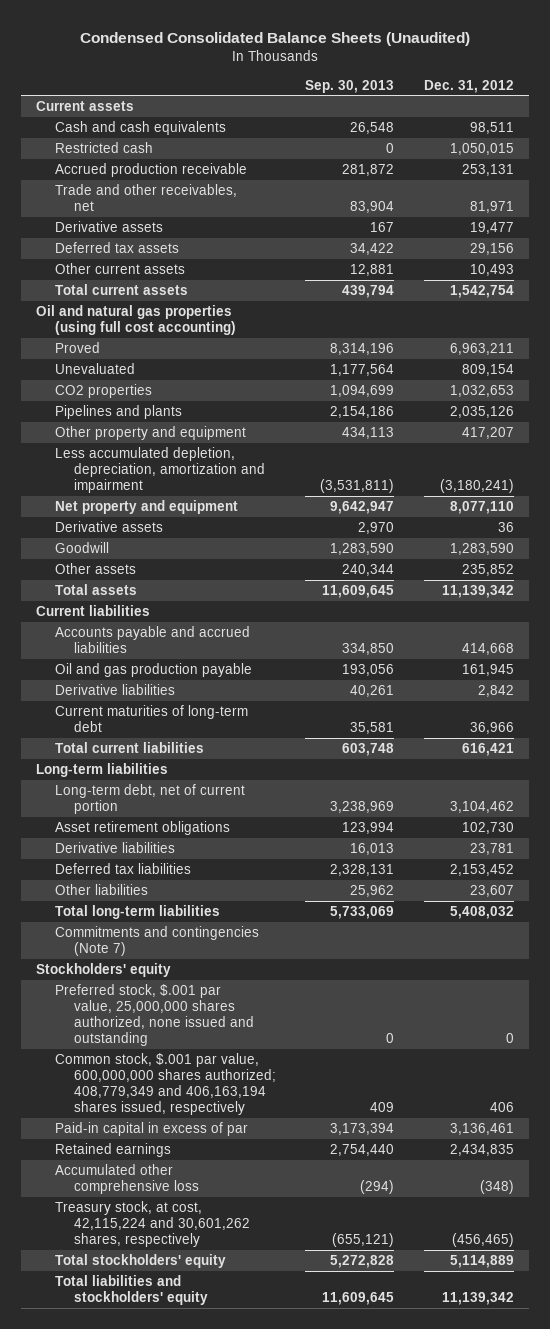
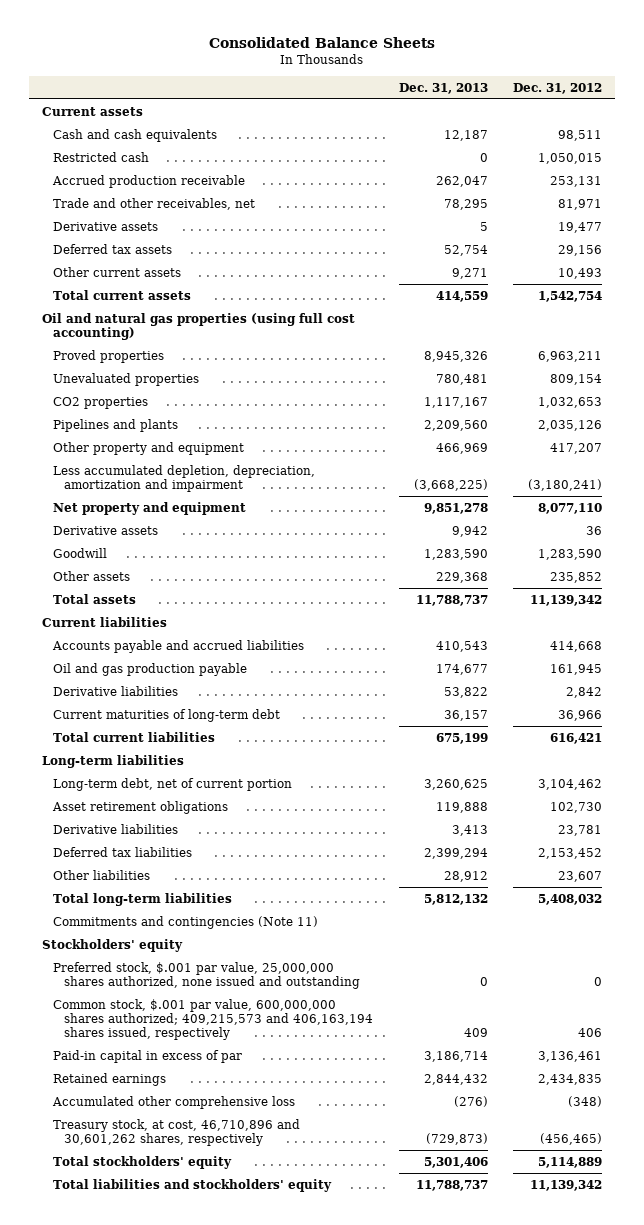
[80,31,471,46] Condensed Consolidated Balance Sheets (Unaudited) -> [209,36,436,48] Consolidated Balance Sheets
[305,79,395,93] Sep. 30, 2013 -> none
none -> [398,82,488,94] Dec. 31, 2013
[55,342,101,354] Proved -> [53,349,165,363] Proved properties
[55,363,136,375] Unevaluated -> [53,372,200,386] Unevaluated properties
[55,926,260,957] Commitments and contingencies (Note 7) -> [53,915,319,929] Commitments and contingencies (Note 11)
[55,1053,276,1115] Common stock, $.001 par value, 600,000,000 shares authorized; 408,779,349 and 406,163,194 shares issued, respectively -> [53,998,374,1041] Common stock, $.001 par value, 600,000,000 shares authorized; 409,215,573 and 406,163,194 shares issued, respectively
[55,1201,250,1248] Treasury stock, at cost, 42,115,224 and 30,601,262 shares, respectively -> [53,1118,301,1146] Treasury stock, at cost, 46,710,896 and 30,601,262 shares, respectively

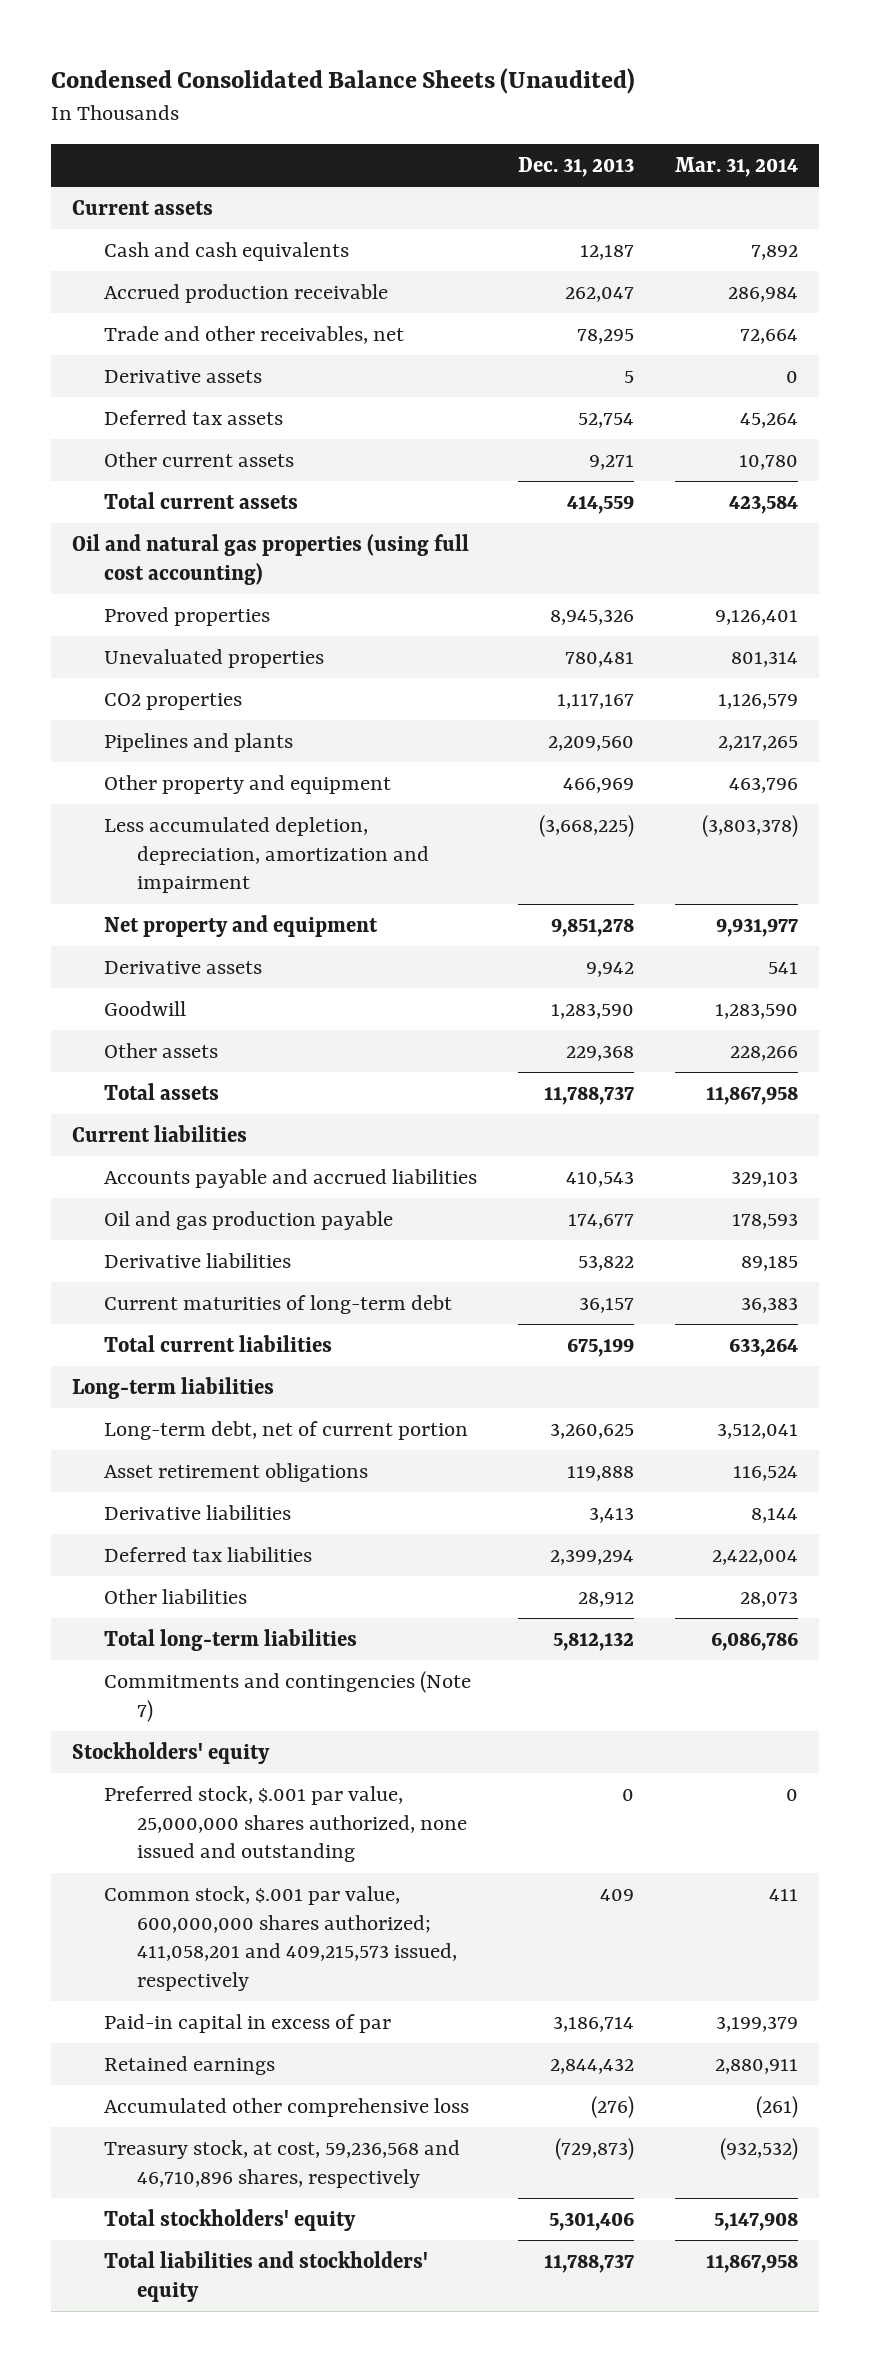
[209,36,436,48] Consolidated Balance Sheets -> [51,68,636,95] Condensed Consolidated Balance Sheets (Unaudited)
[513,82,603,94] Dec. 31, 2012 -> none
none -> [675,156,799,177] Mar. 31, 2014
[53,151,150,162] Restricted cash -> none
[53,915,319,929] Commitments and contingencies (Note 11) -> [104,1670,472,1722] Commitments and contingencies (Note 7)
[53,998,374,1041] Common stock, $.001 par value, 600,000,000 shares authorized; 409,215,573 and 406,163,194 shares issued, respectively -> [104,1885,458,1992] Common stock, $.001 par value, 600,000,000 shares authorized; 411,058,201 and 409,215,573 issued, respectively
[53,1118,301,1146] Treasury stock, at cost, 46,710,896 and 30,601,262 shares, respectively -> [104,2139,461,2188] Treasury stock, at cost, 59,236,568 and 46,710,896 shares, respectively

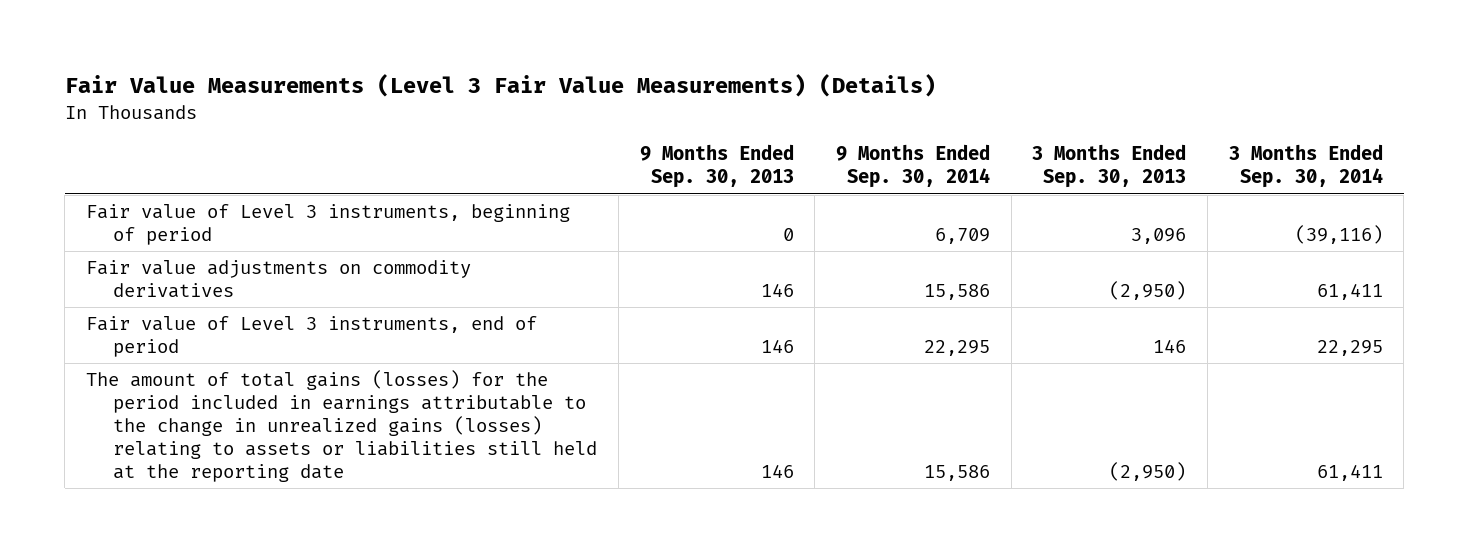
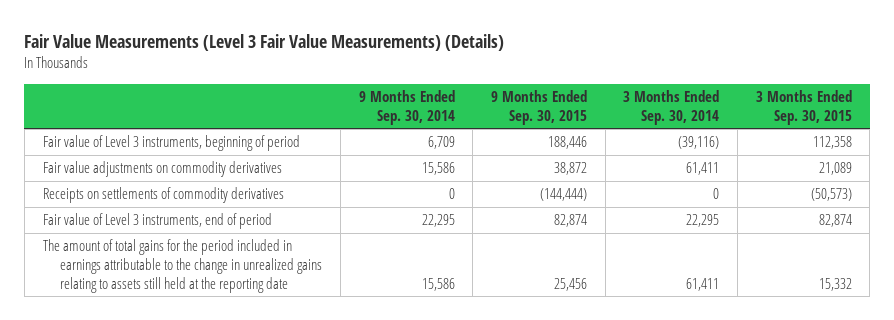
[639,144,794,189] 9 Months Ended Sep. 30, 2013 -> none
[1032,144,1187,189] 3 Months Ended Sep. 30, 2013 -> none
none -> [490,89,587,125] 9 Months Ended Sep. 30, 2015
none -> [755,89,852,125] 3 Months Ended Sep. 30, 2015
none -> [42,187,284,204] Receipts on settlements of commodity derivatives
[85,370,598,483] The amount of total gains (losses) for the period included in earnings attributable to the change in unrealized gains (losses) relating to assets or liabilities still held at the reporting date -> [42,239,323,293] The amount of total gains for the period included in earnings attributable to the change in unrealized gains relating to assets still held at the reporting date

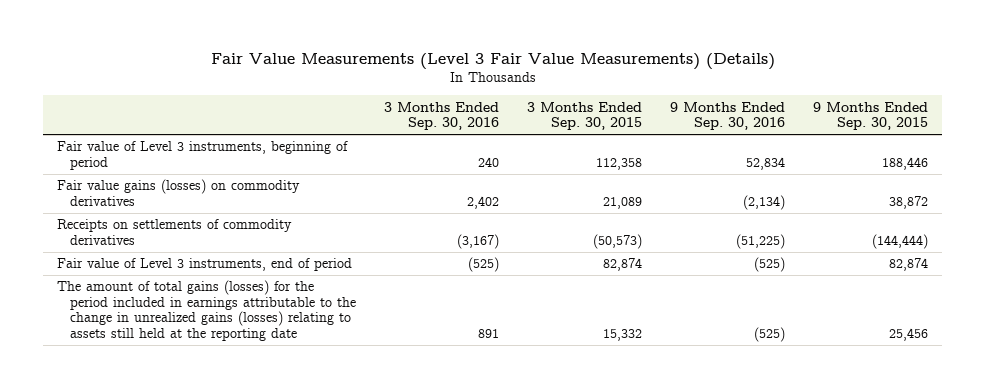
[358,89,455,125] 9 Months Ended Sep. 30, 2014 -> none
[623,89,720,125] 3 Months Ended Sep. 30, 2014 -> none
none -> [384,101,500,131] 3 Months Ended Sep. 30, 2016
none -> [670,101,786,131] 9 Months Ended Sep. 30, 2016
[42,161,282,178] Fair value adjustments on commodity derivatives -> [57,179,301,206] Fair value gains (losses) on commodity derivatives
[42,239,323,293] The amount of total gains for the period included in earnings attributable to the change in unrealized gains relating to assets still held at the reporting date -> [57,280,357,341] The amount of total gains (losses) for the period included in earnings attributable to the change in unrealized gains (losses) relating to assets still held at the reporting date

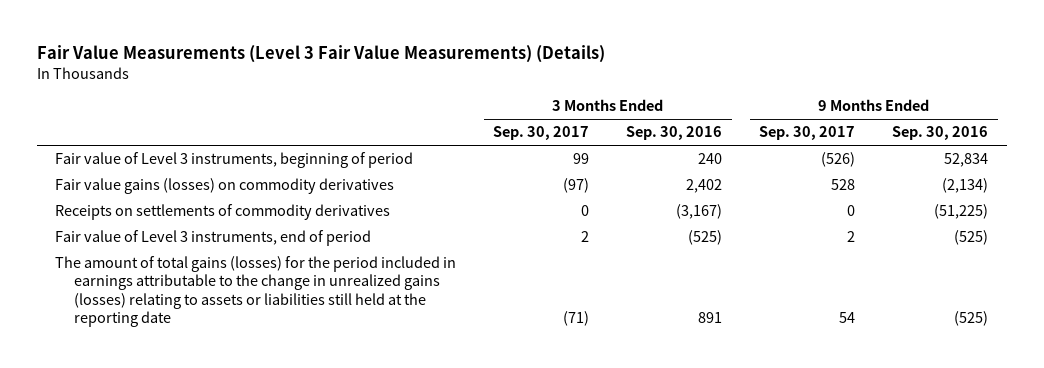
[527,101,643,131] 3 Months Ended Sep. 30, 2015 -> none
[813,101,929,131] 9 Months Ended Sep. 30, 2015 -> none
none -> [493,126,590,141] Sep. 30, 2017
none -> [759,126,856,141] Sep. 30, 2017
[57,280,357,341] The amount of total gains (losses) for the period included in earnings attributable to the change in unrealized gains (losses) relating to assets still held at the reporting date -> [55,256,457,327] The amount of total gains (losses) for the period included in earnings attributable to the change in unrealized gains (losses) relating to assets or liabilities still held at the reporting date

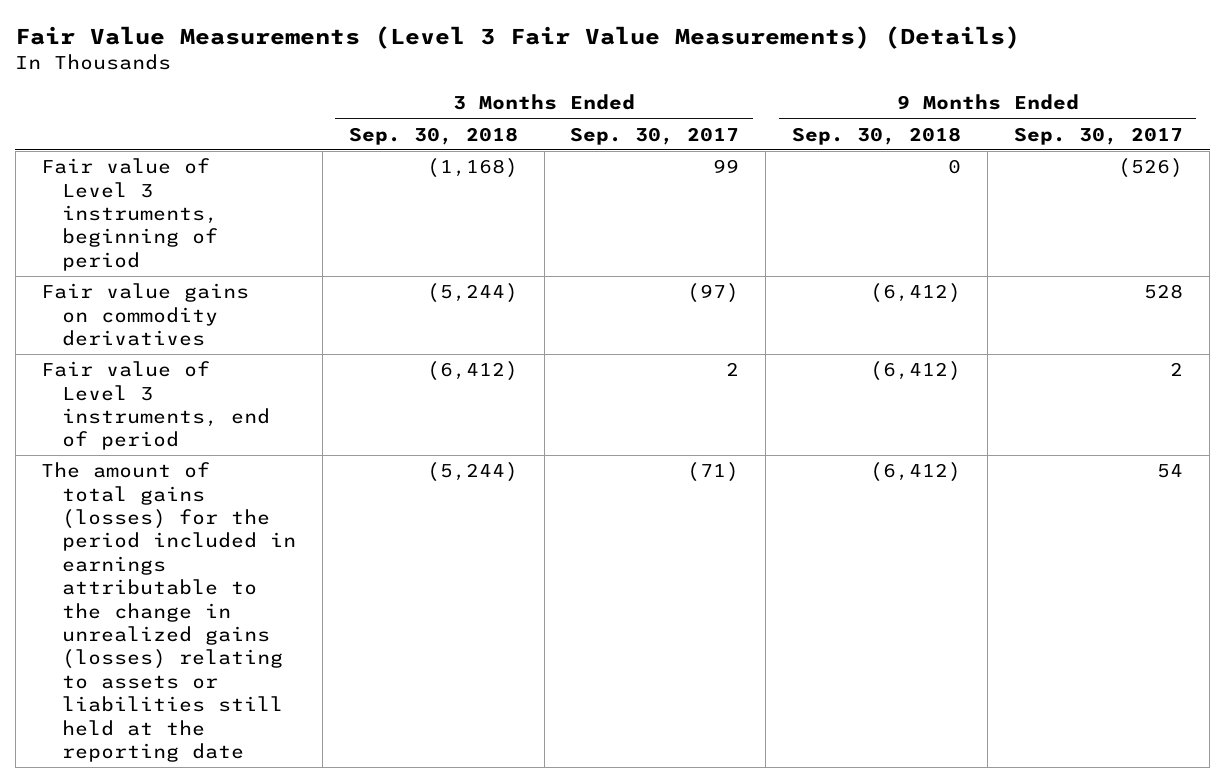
[626,126,723,141] Sep. 30, 2016 -> none
[892,126,989,141] Sep. 30, 2016 -> none
none -> [348,126,518,145] Sep. 30, 2018
none -> [792,126,962,145] Sep. 30, 2018
[55,204,391,221] Receipts on settlements of commodity derivatives -> none
[55,178,395,195] Fair value gains (losses) on commodity derivatives -> [41,283,250,346] Fair value gains on commodity derivatives

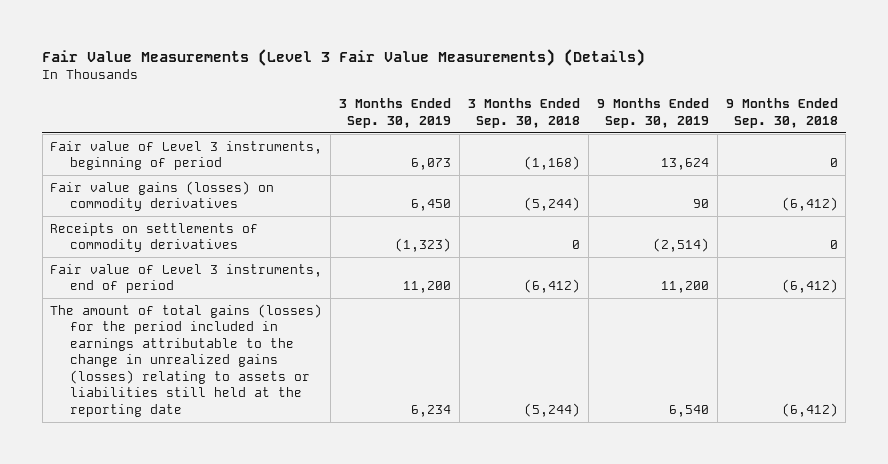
[570,126,740,145] Sep. 30, 2017 -> none
[1014,126,1184,145] Sep. 30, 2017 -> none
none -> [339,98,452,128] 3 Months Ended Sep. 30, 2019
none -> [596,98,709,128] 9 Months Ended Sep. 30, 2019
[41,283,250,346] Fair value gains on commodity derivatives -> [50,180,275,212] Fair value gains (losses) on commodity derivatives
none -> [50,222,259,253] Receipts on settlements of commodity derivatives

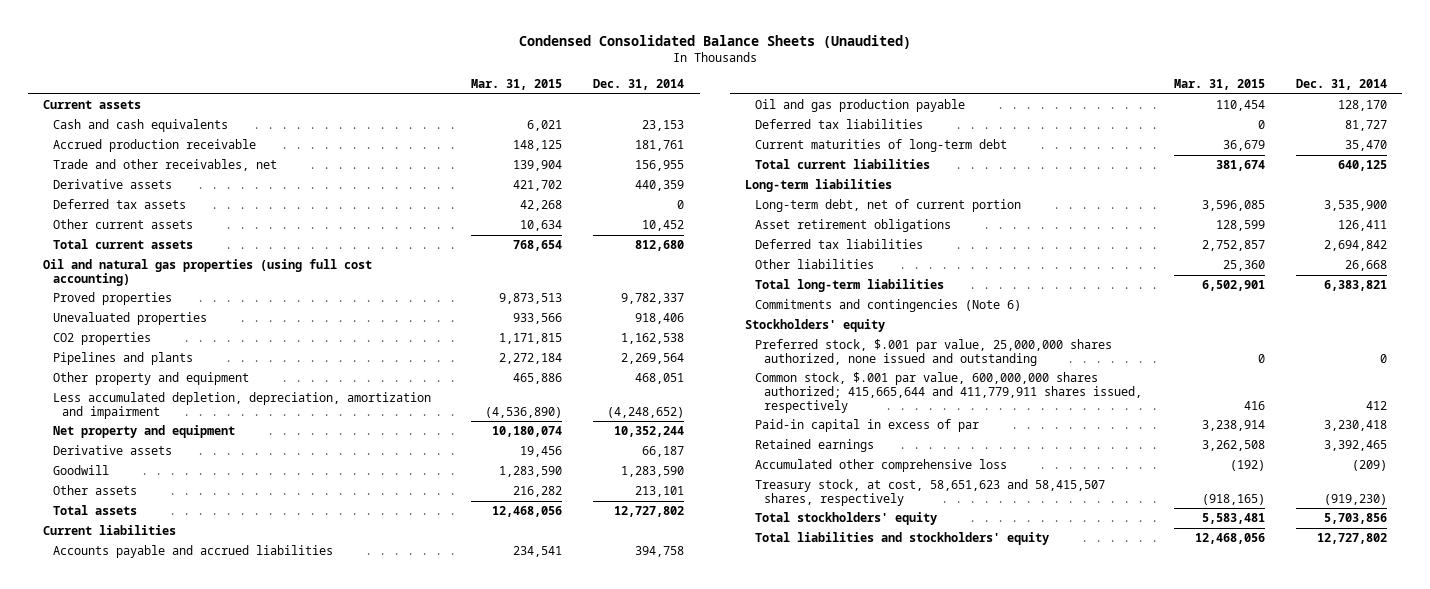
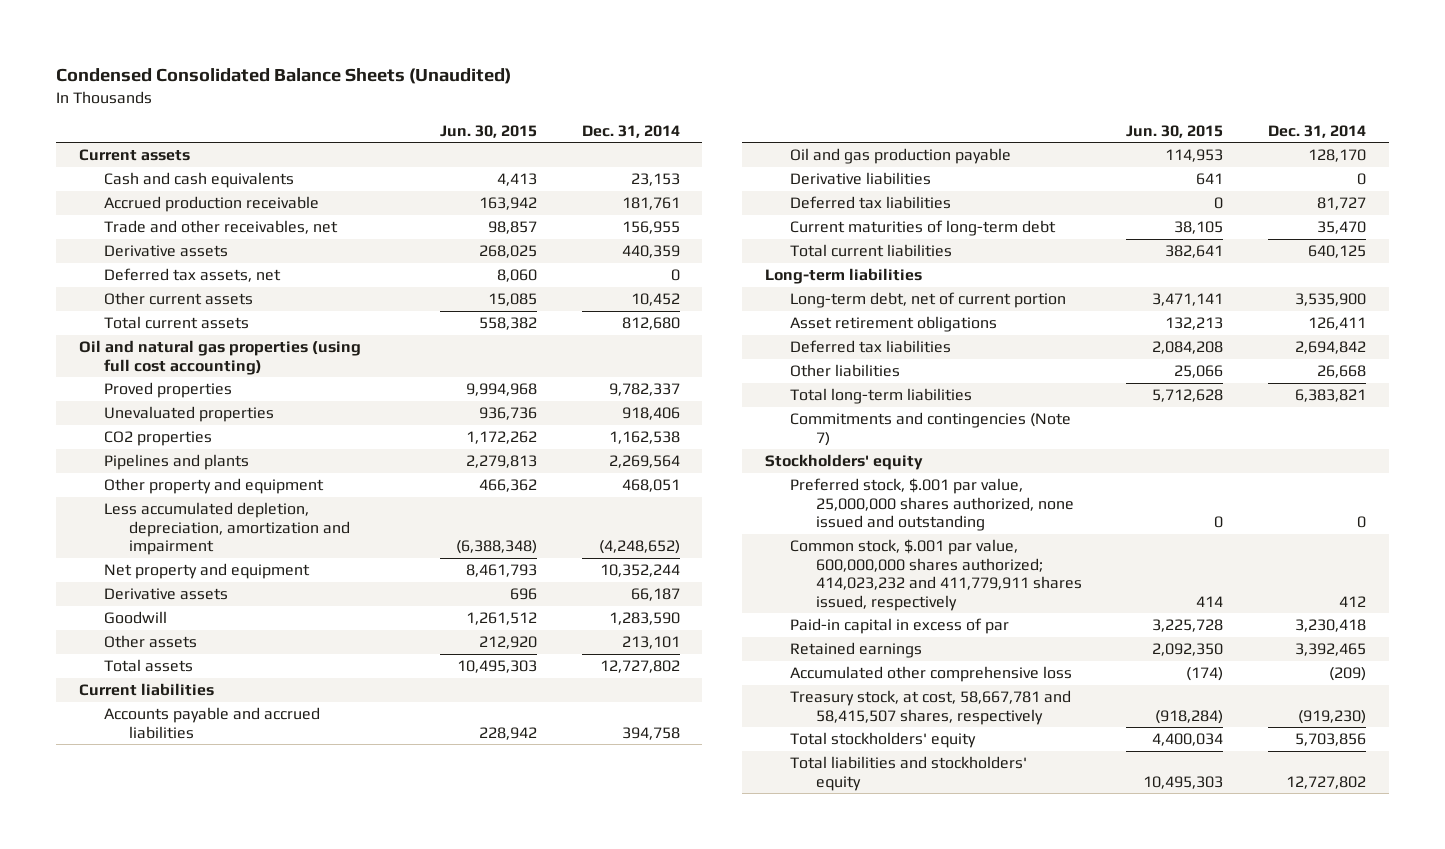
[471,79,563,91] Mar. 31, 2015 -> none
none -> [440,124,538,138] Jun. 30, 2015
[52,199,186,210] Deferred tax assets -> [103,268,281,283] Deferred tax assets, net
none -> [790,172,932,186] Derivative liabilities
[754,299,1021,313] Commitments and contingencies (Note 6) -> [790,412,1072,446] Commitments and contingencies (Note 7)
[754,372,1143,413] Common stock, $.001 par value, 600,000,000 shares authorized; 415,665,644 and 411,779,911 shares issued, respectively -> [790,539,1082,611] Common stock, $.001 par value, 600,000,000 shares authorized; 414,023,232 and 411,779,911 shares issued, respectively
[754,479,1105,506] Treasury stock, at cost, 58,651,623 and 58,415,507 shares, respectively -> [790,690,1072,725] Treasury stock, at cost, 58,667,781 and 58,415,507 shares, respectively

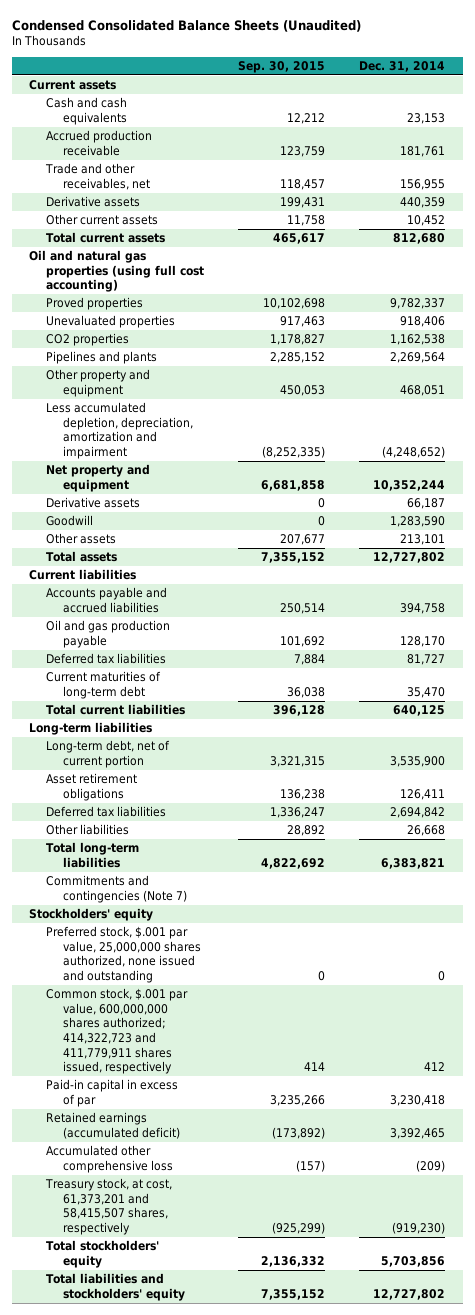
[440,124,538,138] Jun. 30, 2015 -> none
none -> [238,60,326,73] Sep. 30, 2015
[103,268,281,283] Deferred tax assets, net -> none
[790,172,932,186] Derivative liabilities -> none
[790,539,1082,611] Common stock, $.001 par value, 600,000,000 shares authorized; 414,023,232 and 411,779,911 shares issued, respectively -> [46,988,189,1075] Common stock, $.001 par value, 600,000,000 shares authorized; 414,322,723 and 411,779,911 shares issued, respectively
[790,642,923,659] Retained earnings -> [46,1112,180,1139] Retained earnings (accumulated deficit)
[790,690,1072,725] Treasury stock, at cost, 58,667,781 and 58,415,507 shares, respectively -> [45,1178,173,1236] Treasury stock, at cost, 61,373,201 and 58,415,507 shares, respectively

